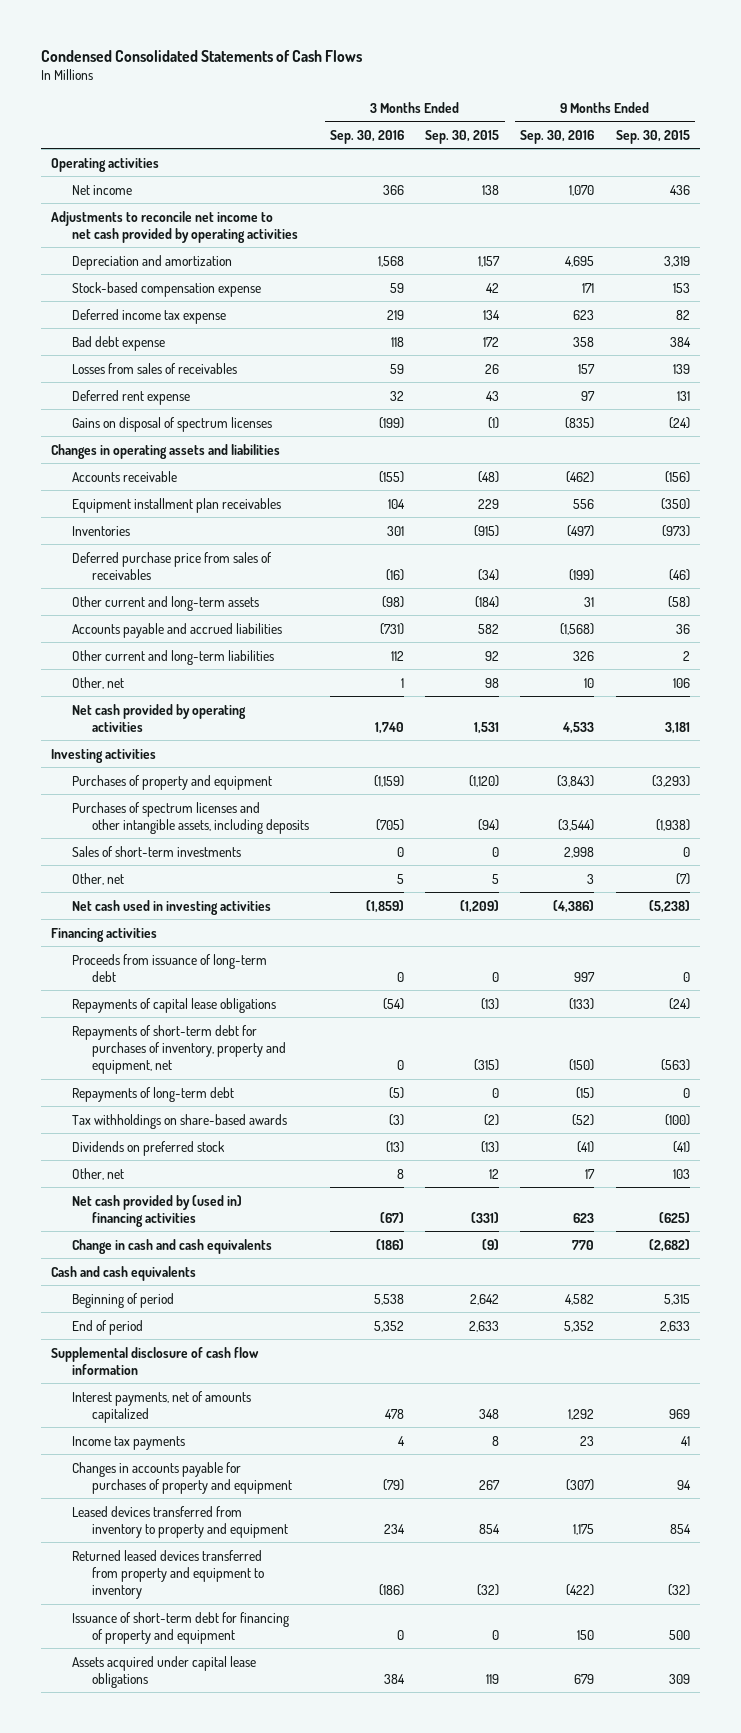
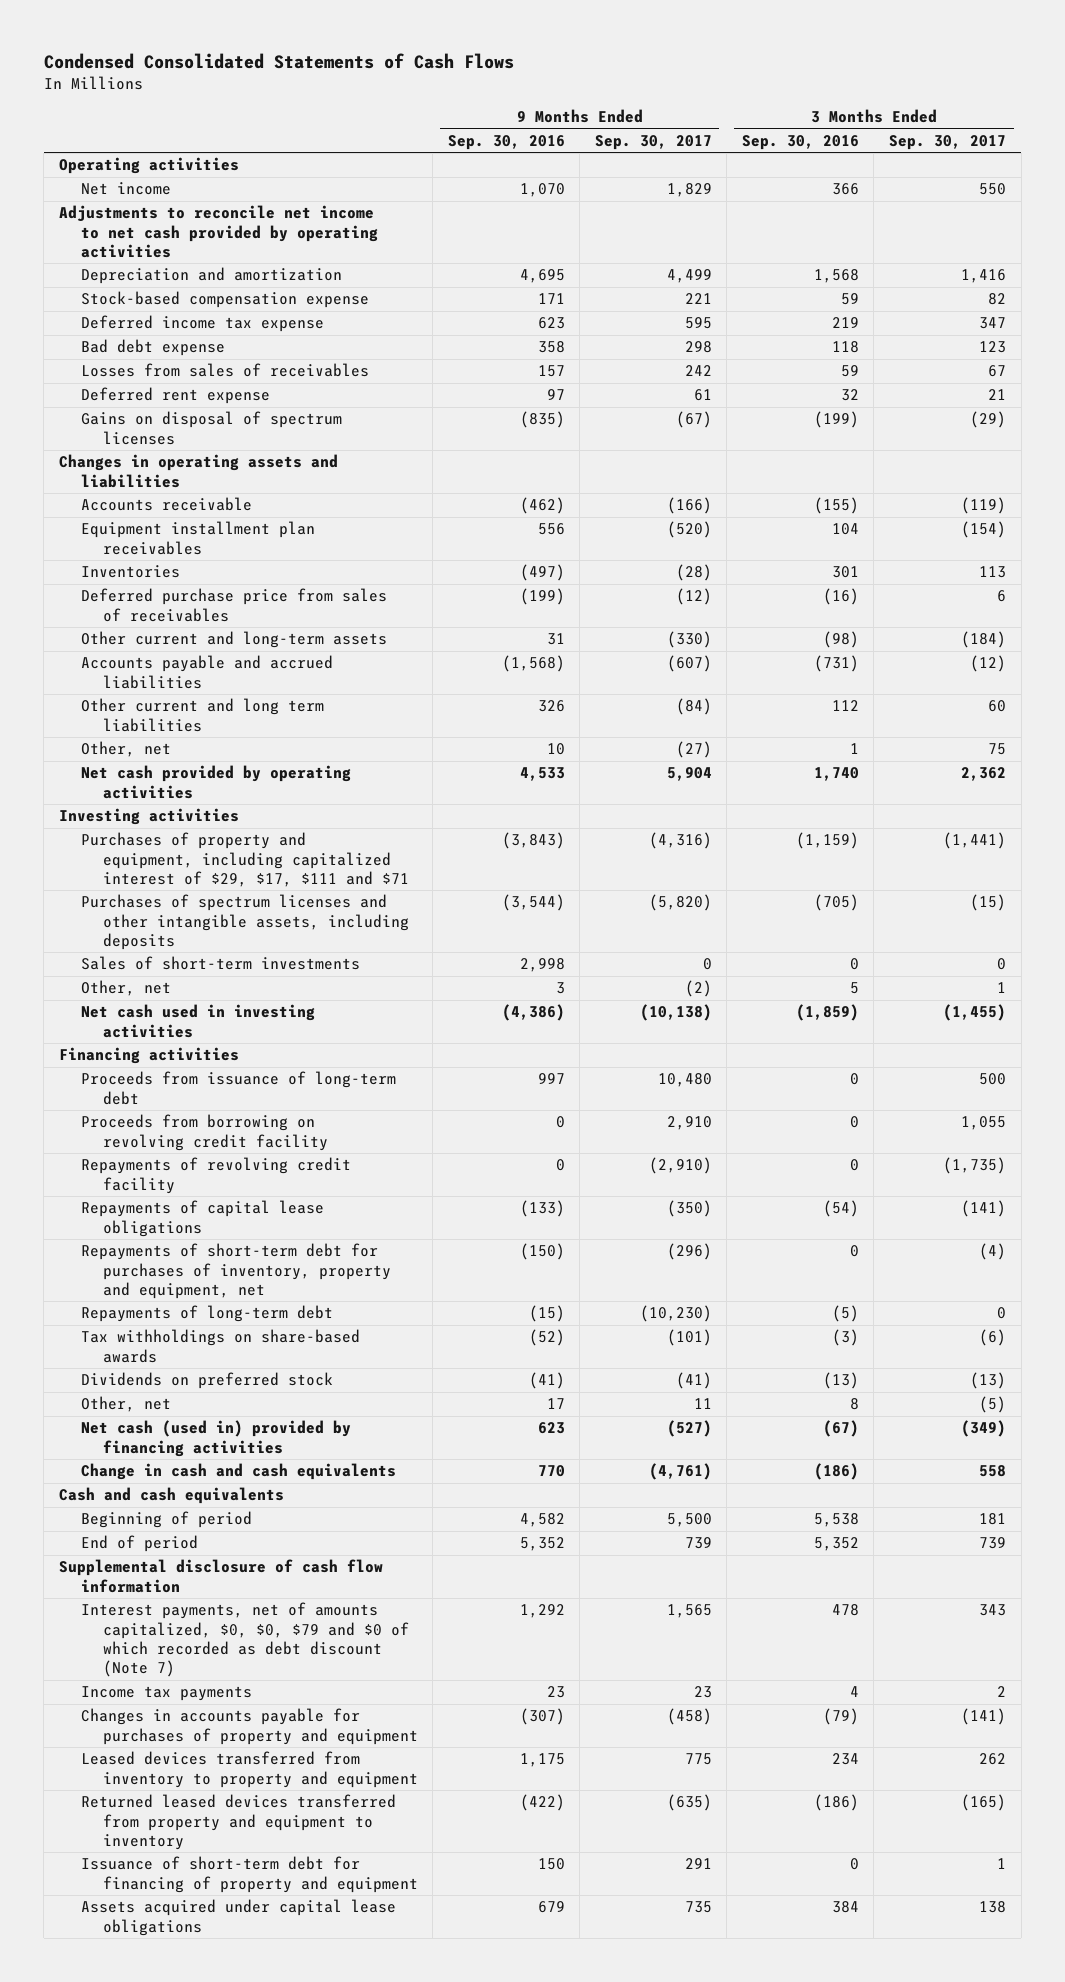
[425,129,500,144] Sep. 30, 2015 -> none
[615,129,690,144] Sep. 30, 2015 -> none
none -> [594,134,712,150] Sep. 30, 2017
none -> [889,134,1007,150] Sep. 30, 2017
[71,649,274,665] Other current and long-term liabilities -> [80,698,324,732] Other current and long term liabilities
[71,774,272,790] Purchases of property and equipment -> [80,832,409,887] Purchases of property and equipment, including capitalized interest of $29, $17, $111 and $71
none -> [80,1114,328,1151] Proceeds from borrowing on revolving credit facility
none -> [80,1157,351,1194] Repayments of revolving credit facility
[71,1194,242,1227] Net cash provided by (used in) financing activities -> [80,1420,351,1457] Net cash (used in) provided by financing activities
[71,1390,251,1423] Interest payments, net of amounts capitalized -> [80,1602,409,1678] Interest payments, net of amounts capitalized, $0, $0, $79 and $0 of which recorded as debt discount (Note 7)

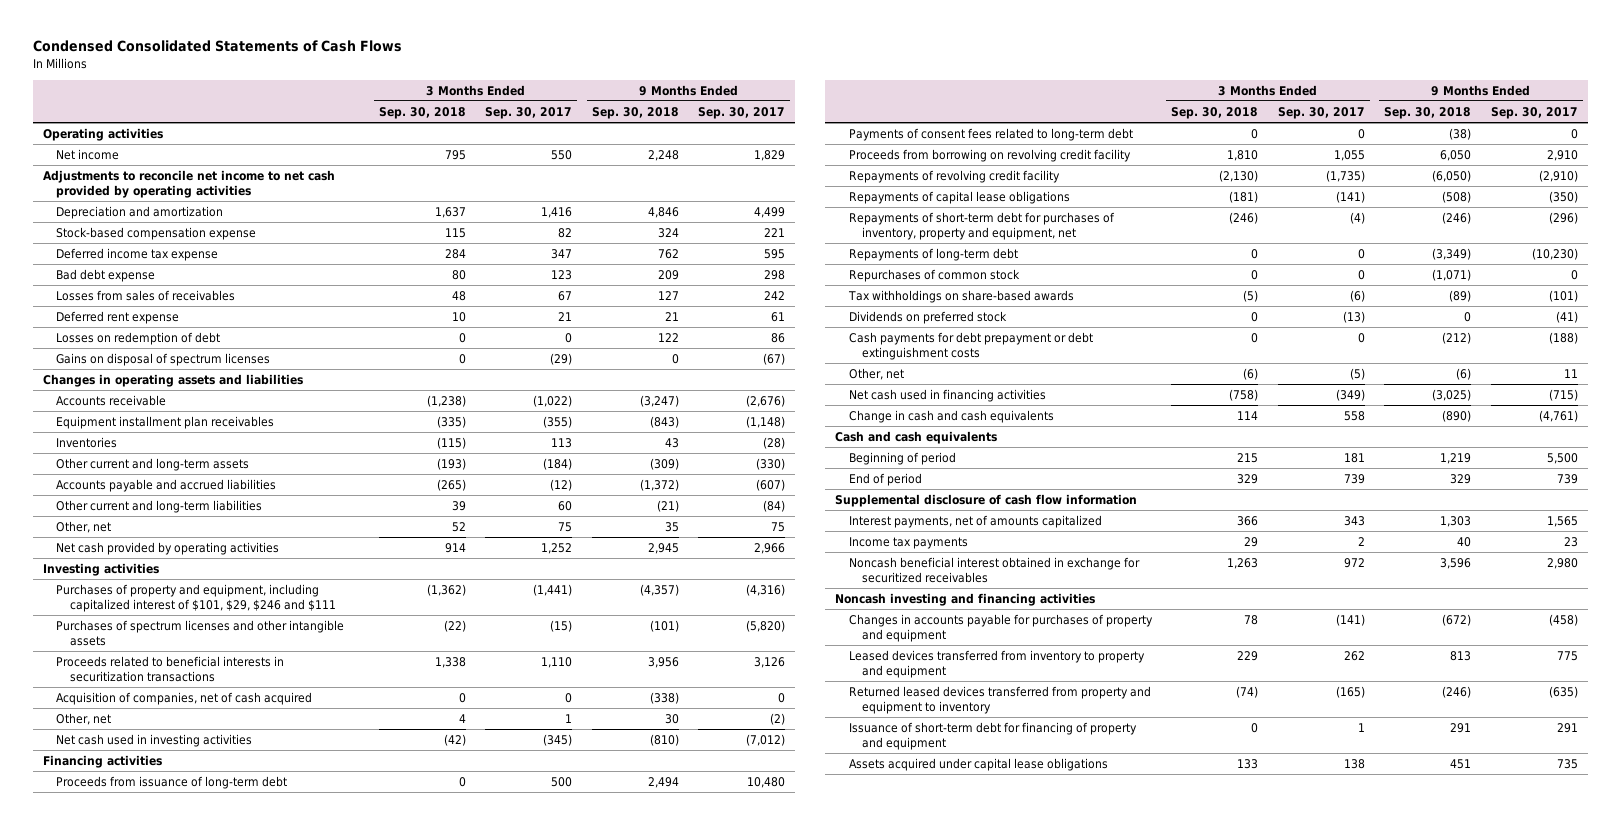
[447,134,565,150] Sep. 30, 2016 -> none
[741,134,859,150] Sep. 30, 2016 -> none
none -> [378,107,466,120] Sep. 30, 2018
none -> [591,107,679,120] Sep. 30, 2018
none -> [56,332,221,346] Losses on redemption of debt
[666,497,712,515] (166) -> [746,395,786,408] (2,676)
[961,497,1007,515] (119) -> [533,395,573,408] (1,022)
[666,521,712,539] (520) -> [746,416,786,429] (1,148)
[961,521,1007,539] (154) -> [543,416,573,429] (355)
[80,588,387,622] Deferred purchase price from sales of receivables -> none
[80,698,324,732] Other current and long term liabilities -> [56,500,263,514] Other current and long-term liabilities
[675,741,712,759] (27) -> [771,522,786,533] 75
[666,767,712,782] 5,904 -> [754,543,786,555] 2,966
[961,767,1007,782] 2,362 -> [541,543,573,555] 1,252
[80,956,360,971] Sales of short-term investments -> none
[80,832,409,887] Purchases of property and equipment, including capitalized interest of $29, $17, $111 and $71 -> [56,584,337,612] Purchases of property and equipment, including capitalized interest of $101, $29, $246 and $111
[80,894,409,950] Purchases of spectrum licenses and other intangible assets, including deposits -> [56,620,345,646] Purchases of spectrum licenses and other intangible assets
none -> [56,656,285,682] Proceeds related to beneficial interests in securitization transactions
none -> [56,692,313,706] Acquisition of companies, net of cash acquired
[639,1004,712,1022] (10,138) -> [746,734,786,747] (7,012)
[943,1004,1007,1022] (1,455) -> [543,734,573,747] (345)
none -> [848,128,1133,142] Payments of consent fees related to long-term debt
none -> [848,269,1020,283] Repurchases of common stock
none -> [848,332,1093,360] Cash payments for debt prepayment or debt extinguishment costs
[80,1420,351,1457] Net cash (used in) provided by financing activities -> [848,389,1046,403] Net cash used in financing activities
[666,1420,712,1438] (527) -> [1548,389,1578,402] (715)
[80,1602,409,1678] Interest payments, net of amounts capitalized, $0, $0, $79 and $0 of which recorded as debt discount (Note 7) -> [848,515,1102,529] Interest payments, net of amounts capitalized
none -> [848,557,1140,583] Noncash beneficial interest obtained in exchange for securitized receivables
none -> [834,593,1095,607] Noncash investing and financing activities

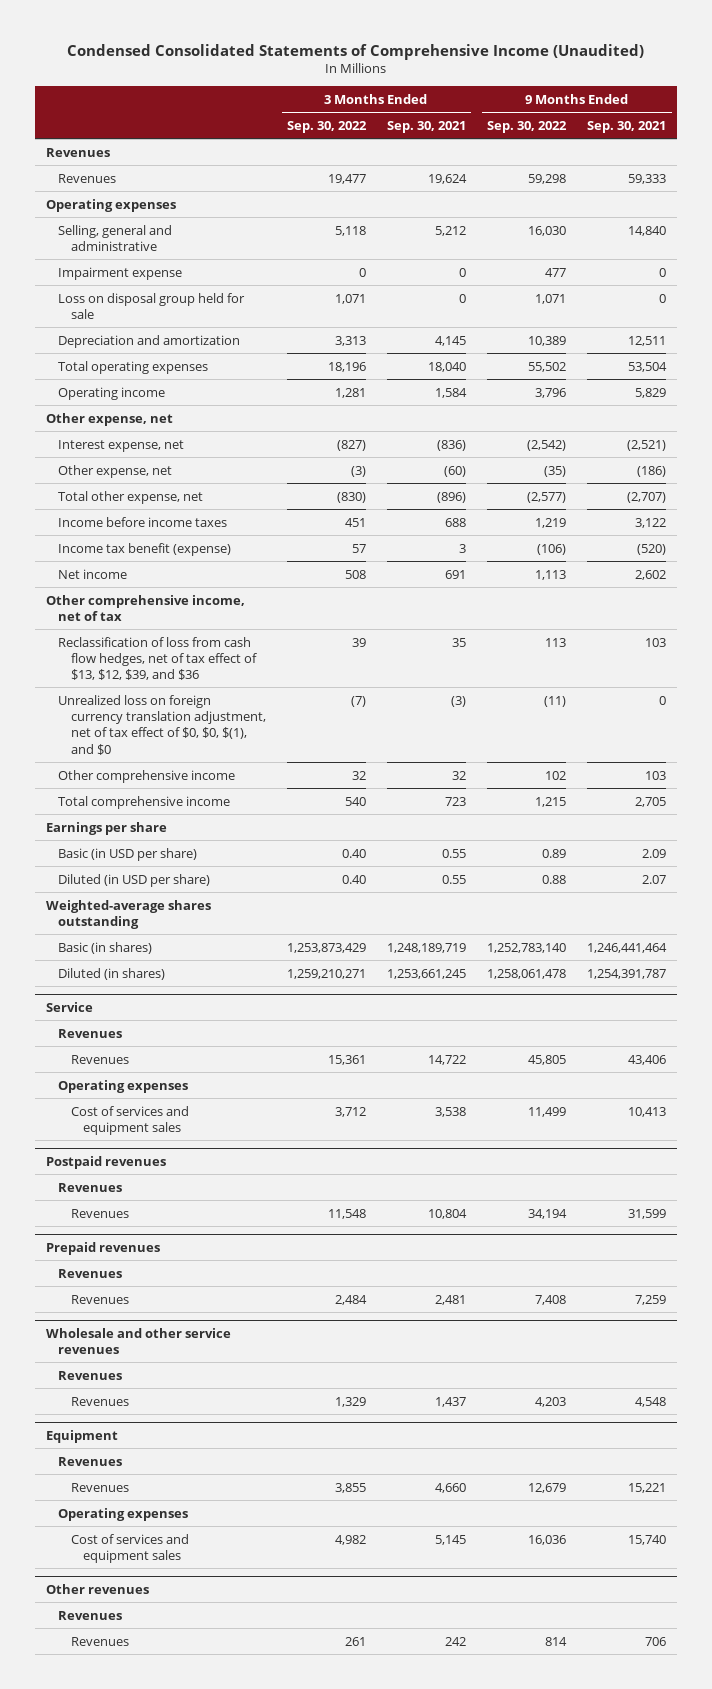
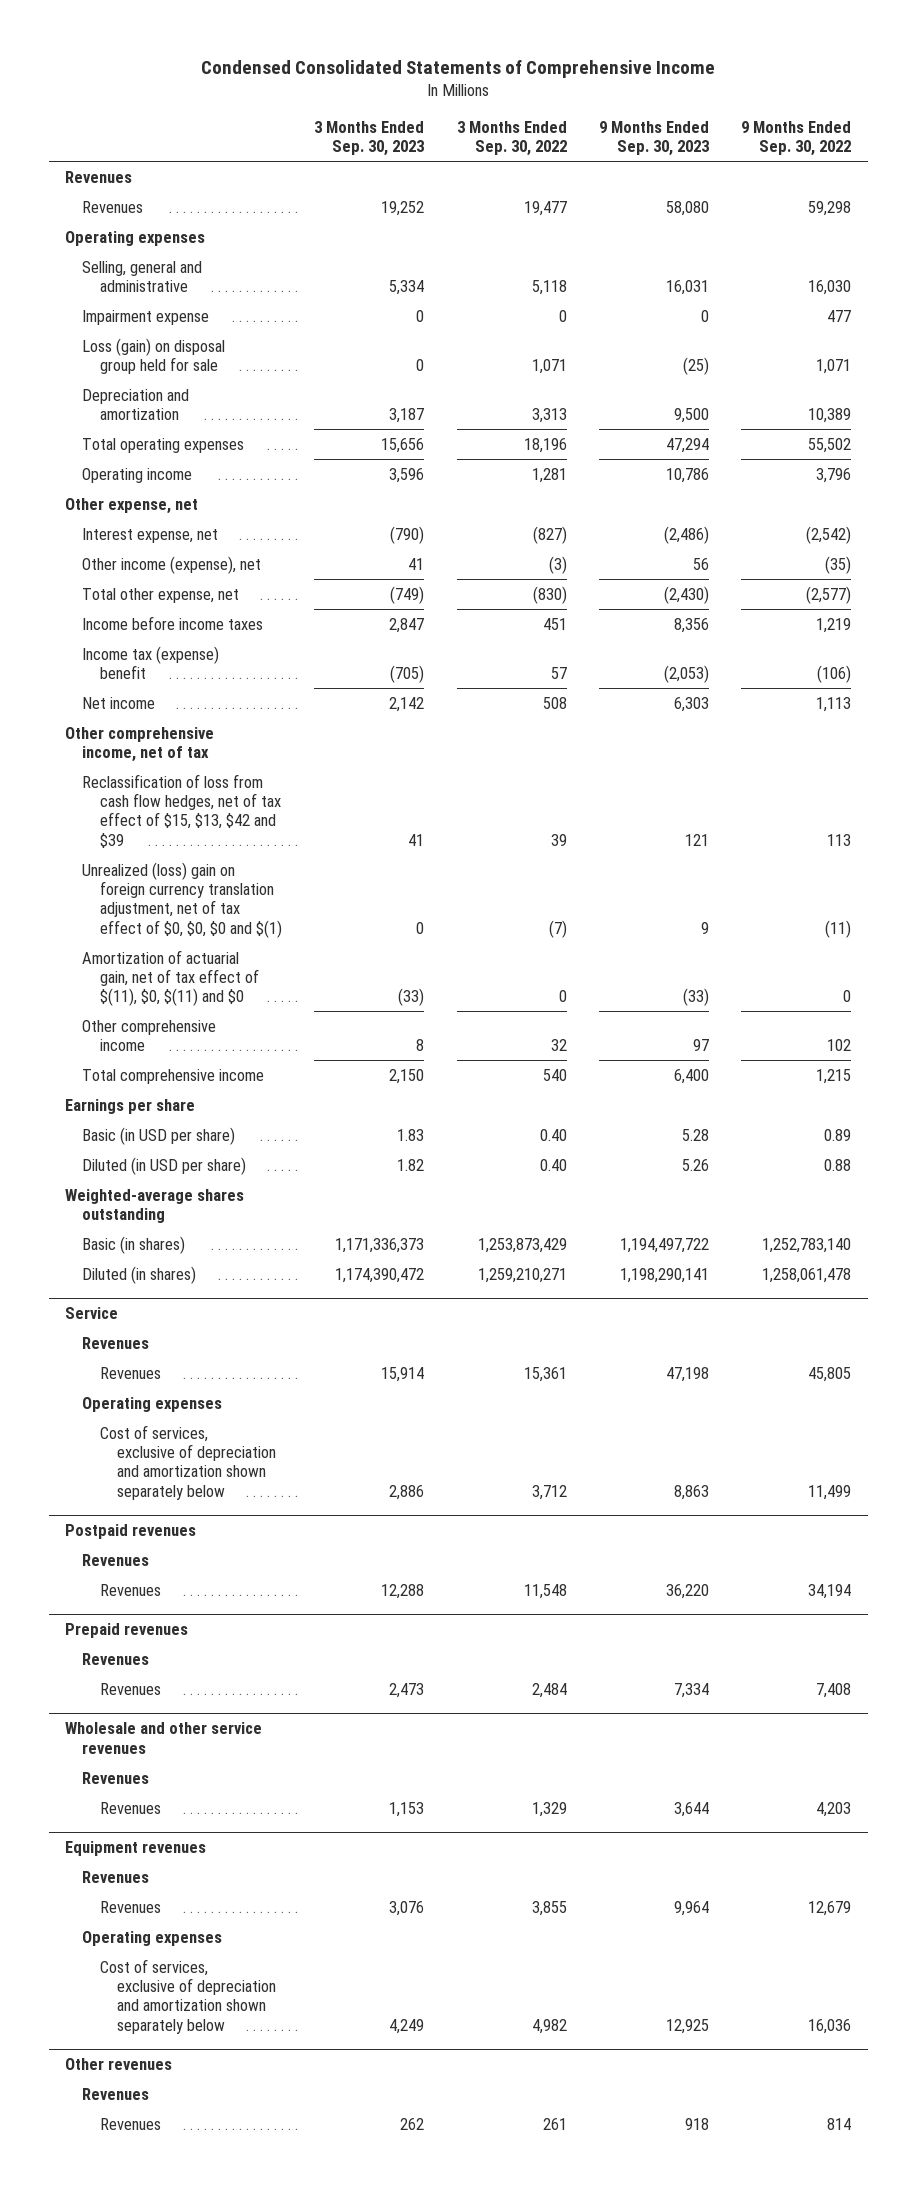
[67,43,645,60] Condensed Consolidated Statements of Comprehensive Income (Unaudited) -> [201,59,716,78] Condensed Consolidated Statements of Comprehensive Income
[387,120,467,133] Sep. 30, 2021 -> none
[587,120,667,133] Sep. 30, 2021 -> none
none -> [314,121,425,157] 3 Months Ended Sep. 30, 2023
none -> [599,121,710,157] 9 Months Ended Sep. 30, 2023
[58,292,246,319] Loss on disposal group held for sale -> [82,337,226,374] Loss (gain) on disposal group held for sale
[58,464,173,478] Other expense, net -> [82,555,262,574] Other income (expense), net
[58,542,232,556] Income tax benefit (expense) -> [82,645,220,679] Income tax (expense) benefit
[58,636,257,681] Reclassification of loss from cash flow hedges, net of tax effect of $13, $12, $39, and $36 -> [82,773,281,848] Reclassification of loss from cash flow hedges, net of tax effect of $15, $13, $42 and $39
[58,694,266,755] Unrealized loss on foreign currency translation adjustment, net of tax effect of $0, $0, $(1), and $0 -> [82,861,282,938] Unrealized (loss) gain on foreign currency translation adjustment, net of tax effect of $0, $0, $0 and $(1)
none -> [82,949,259,1007] Amortization of actuarial gain, net of tax effect of $(11), $0, $(11) and $0
[70,1105,189,1135] Cost of services and equipment sales -> [99,1424,277,1500] Cost of services, exclusive of depreciation and amortization shown separately below
[45,1429,118,1443] Equipment -> [64,1841,206,1857] Equipment revenues
[70,1533,189,1563] Cost of services and equipment sales -> [99,1958,277,2034] Cost of services, exclusive of depreciation and amortization shown separately below

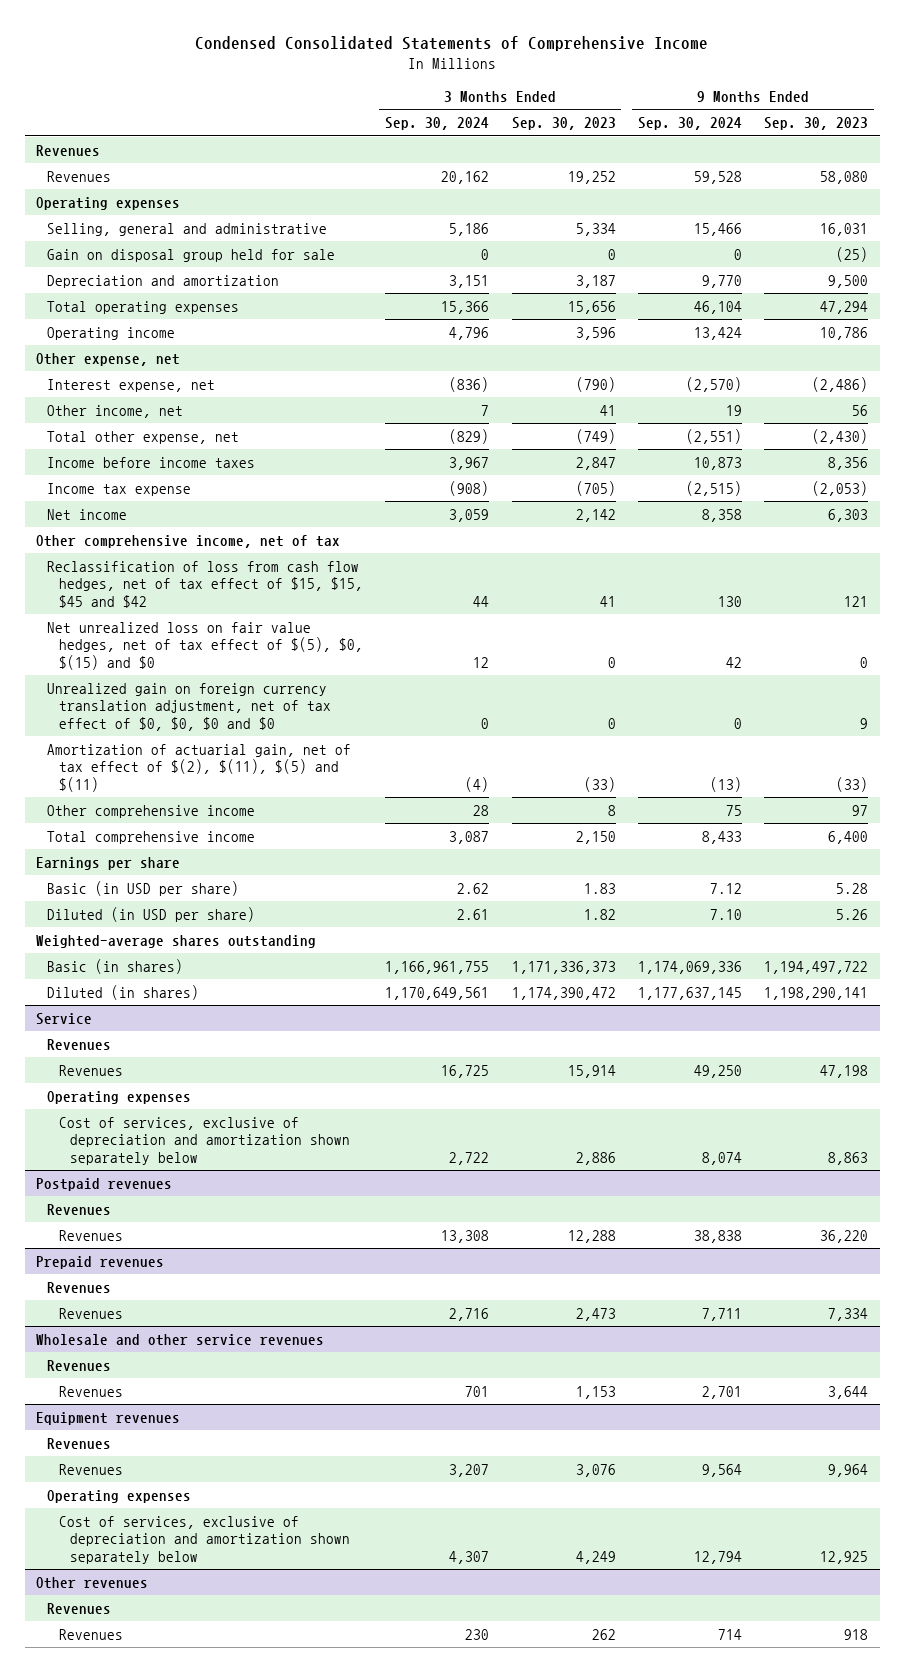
[456,121,567,157] 3 Months Ended Sep. 30, 2022 -> none
[741,121,852,157] 9 Months Ended Sep. 30, 2022 -> none
none -> [385,117,490,131] Sep. 30, 2024
none -> [638,117,743,131] Sep. 30, 2024
[82,309,210,325] Impairment expense -> none
[82,337,226,374] Loss (gain) on disposal group held for sale -> [47,248,336,262] Gain on disposal group held for sale
[82,555,262,574] Other income (expense), net -> [47,404,184,418] Other income, net
[82,645,220,679] Income tax (expense) benefit -> [47,482,192,496] Income tax expense
[82,773,281,848] Reclassification of loss from cash flow hedges, net of tax effect of $15, $13, $42 and $39 -> [47,560,363,608] Reclassification of loss from cash flow hedges, net of tax effect of $15, $15, $45 and $42
none -> [47,621,363,670] Net unrealized loss on fair value hedges, net of tax effect of $(5), $0, $(15) and $0
[82,861,282,938] Unrealized (loss) gain on foreign currency translation adjustment, net of tax effect of $0, $0, $0 and $(1) -> [47,682,331,731] Unrealized gain on foreign currency translation adjustment, net of tax effect of $0, $0, $0 and $0
[82,949,259,1007] Amortization of actuarial gain, net of tax effect of $(11), $0, $(11) and $0 -> [47,743,352,792] Amortization of actuarial gain, net of tax effect of $(2), $(11), $(5) and $(11)

